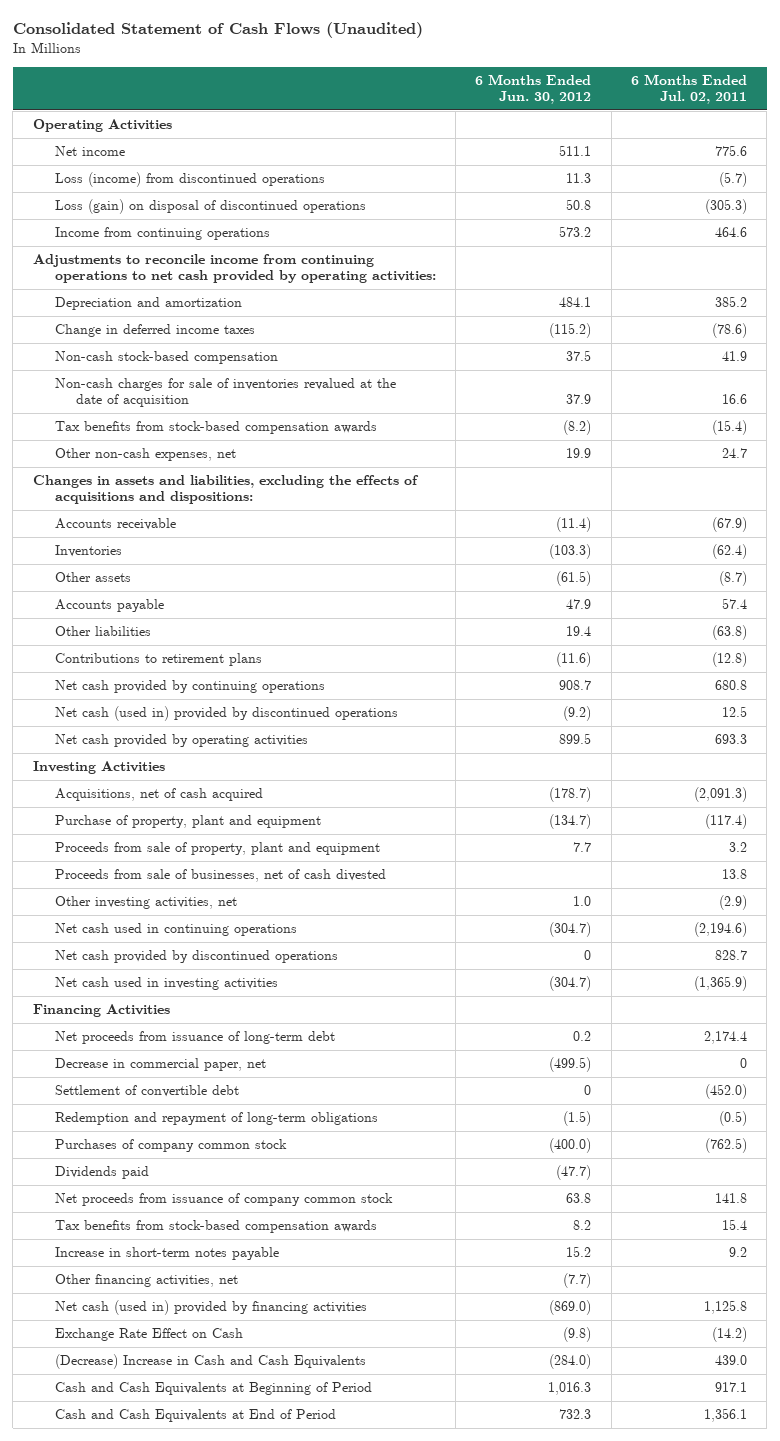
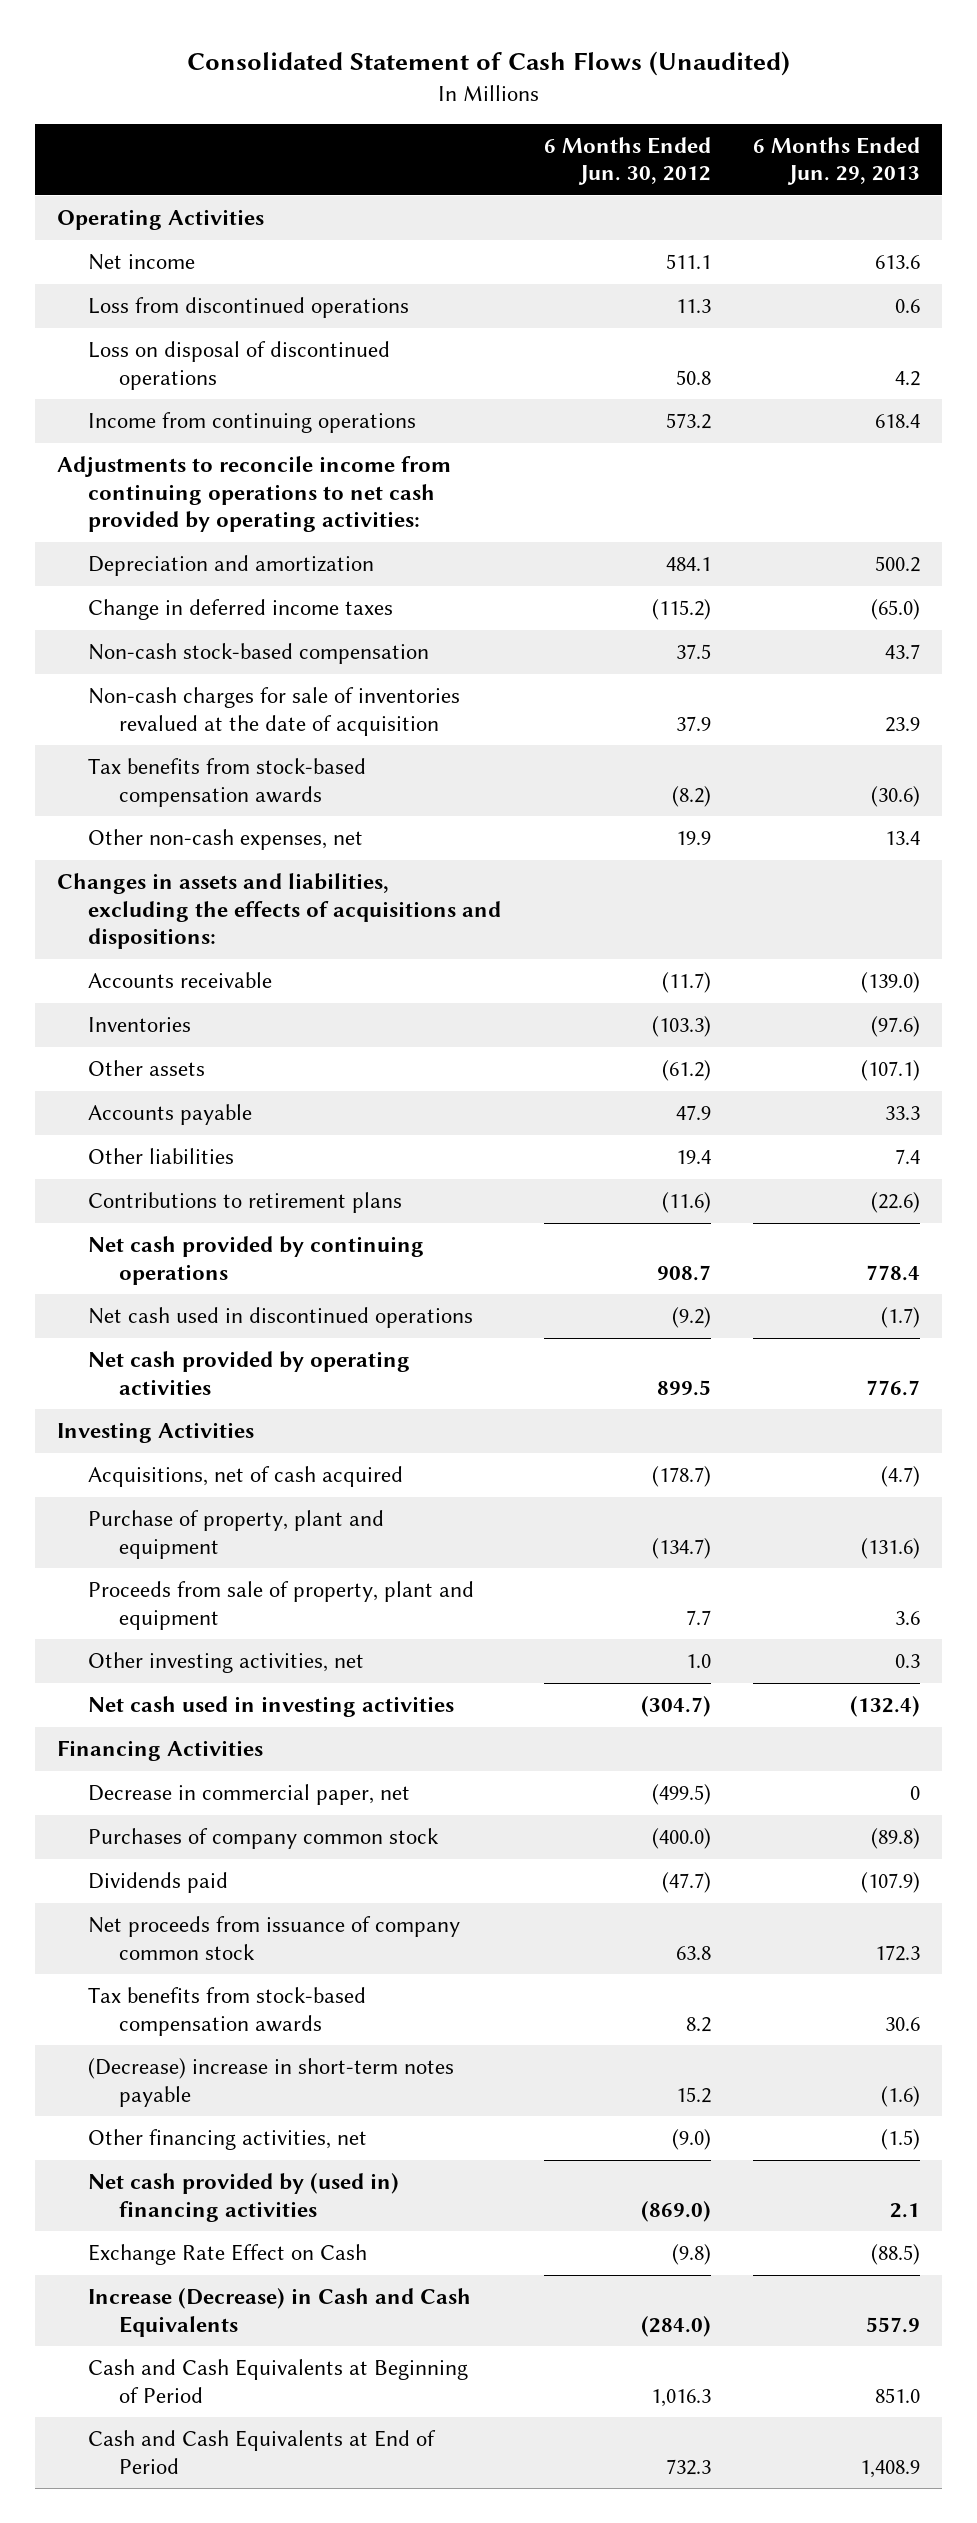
[630,73,747,104] 6 Months Ended Jul. 02, 2011 -> none
none -> [753,136,921,186] 6 Months Ended Jun. 29, 2013
[54,172,325,188] Loss (income) from discontinued operations -> [87,297,409,319] Loss from discontinued operations
[54,199,366,215] Loss (gain) on disposal of discontinued operations -> [87,341,390,390] Loss on disposal of discontinued operations
[556,517,592,533] (11.4) -> [661,972,711,994] (11.7)
[556,571,592,587] (61.5) -> [661,1060,711,1082] (61.2)
[54,706,398,722] Net cash (used in) provided by discontinued operations -> [87,1307,473,1329] Net cash used in discontinued operations
[54,869,386,883] Proceeds from sale of businesses, net of cash divested -> none
[54,923,297,937] Net cash used in continuing operations -> none
[54,950,338,964] Net cash provided by discontinued operations -> none
[54,1031,335,1045] Net proceeds from issuance of long-term debt -> none
[54,1085,239,1098] Settlement of convertible debt -> none
[54,1112,378,1126] Redemption and repayment of long-term obligations -> none
[54,1247,279,1261] Increase in short-term notes payable -> [87,2058,454,2107] (Decrease) increase in short-term notes payable
[563,1273,592,1289] (7.7) -> [671,2129,711,2151] (9.0)
[54,1300,367,1316] Net cash (used in) provided by financing activities -> [87,2173,399,2222] Net cash provided by (used in) financing activities
[54,1354,366,1370] (Decrease) Increase in Cash and Cash Equivalents -> [87,2288,471,2337] Increase (Decrease) in Cash and Cash Equivalents

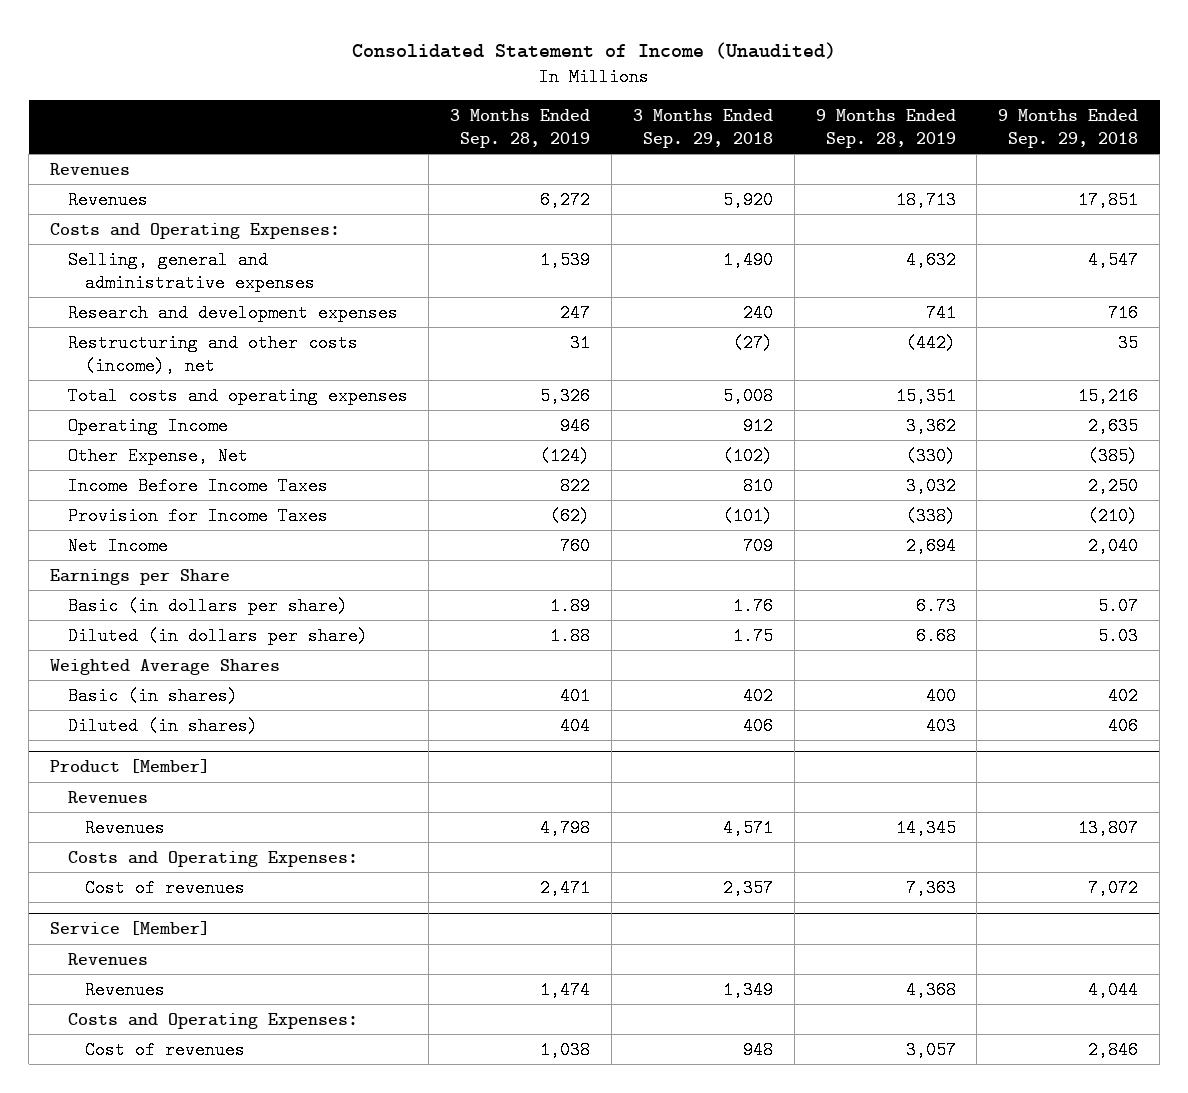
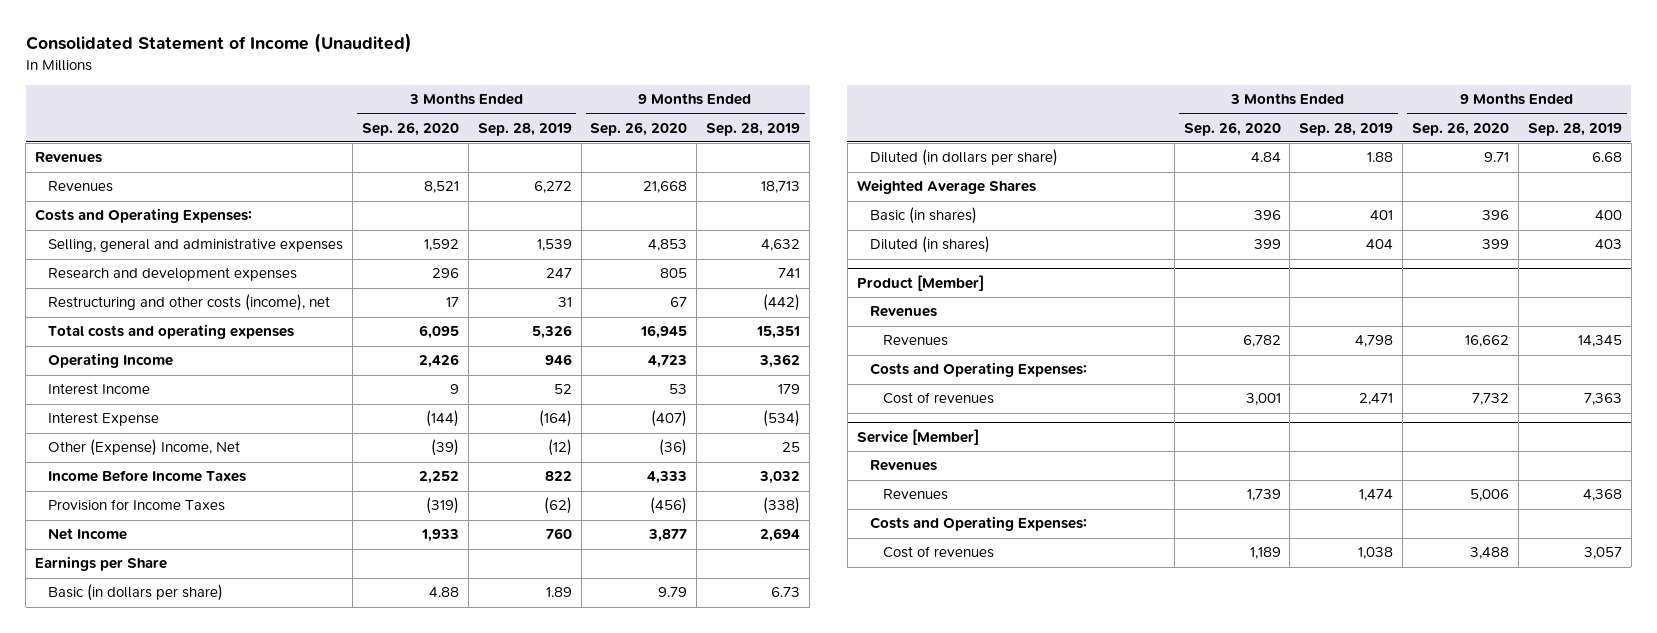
[632,108,773,149] 3 Months Ended Sep. 29, 2018 -> none
[998,108,1139,149] 9 Months Ended Sep. 29, 2018 -> none
none -> [361,121,459,136] Sep. 26, 2020
none -> [590,121,688,136] Sep. 26, 2020
none -> [48,383,151,396] Interest Income
none -> [48,412,160,427] Interest Expense
[67,446,248,465] Other Expense, Net -> [48,439,241,457] Other (Expense) Income, Net
[540,446,591,465] (124) -> [547,439,572,457] (12)
[905,446,956,465] (330) -> [782,442,801,453] 25

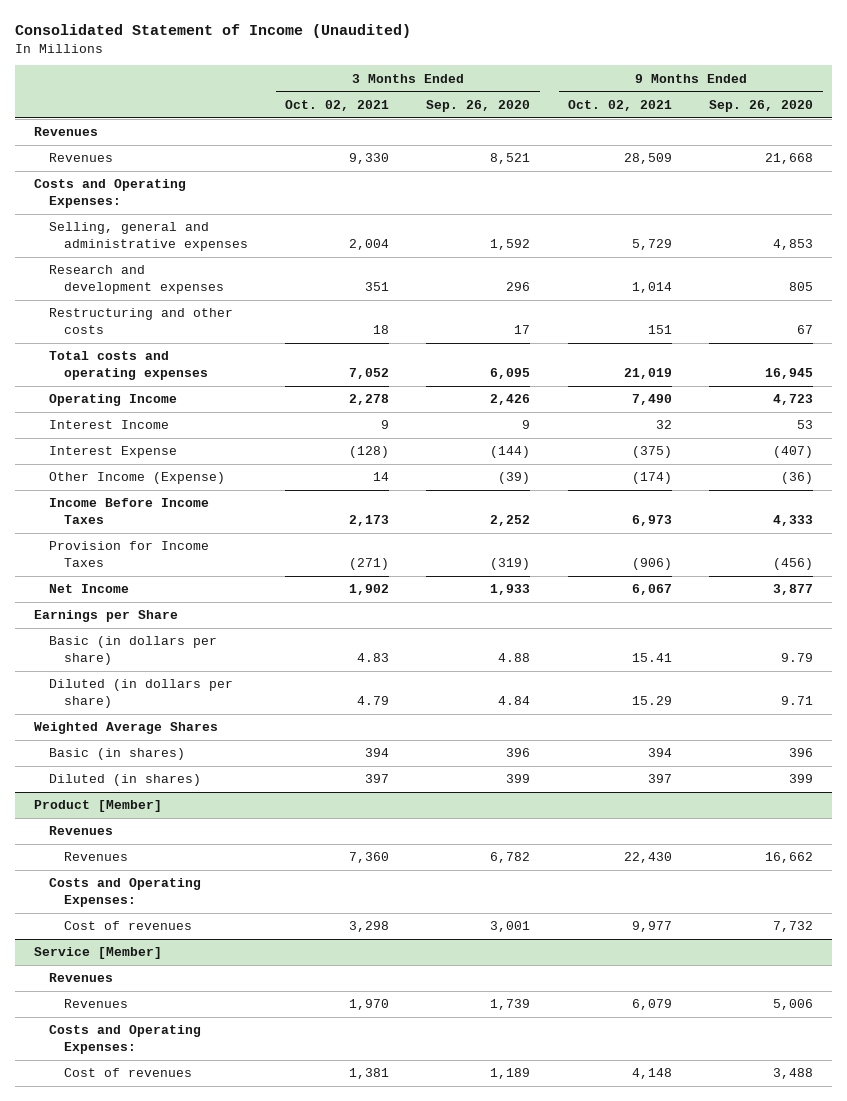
[477,122,572,136] Sep. 28, 2019 -> none
[706,122,801,136] Sep. 28, 2019 -> none
none -> [284,99,389,111] Oct. 02, 2021
none -> [567,99,672,111] Oct. 02, 2021
[48,294,331,312] Restructuring and other costs (income), net -> [48,308,233,334] Restructuring and other costs
[48,439,241,457] Other (Expense) Income, Net -> [48,472,225,485] Other Income (Expense)

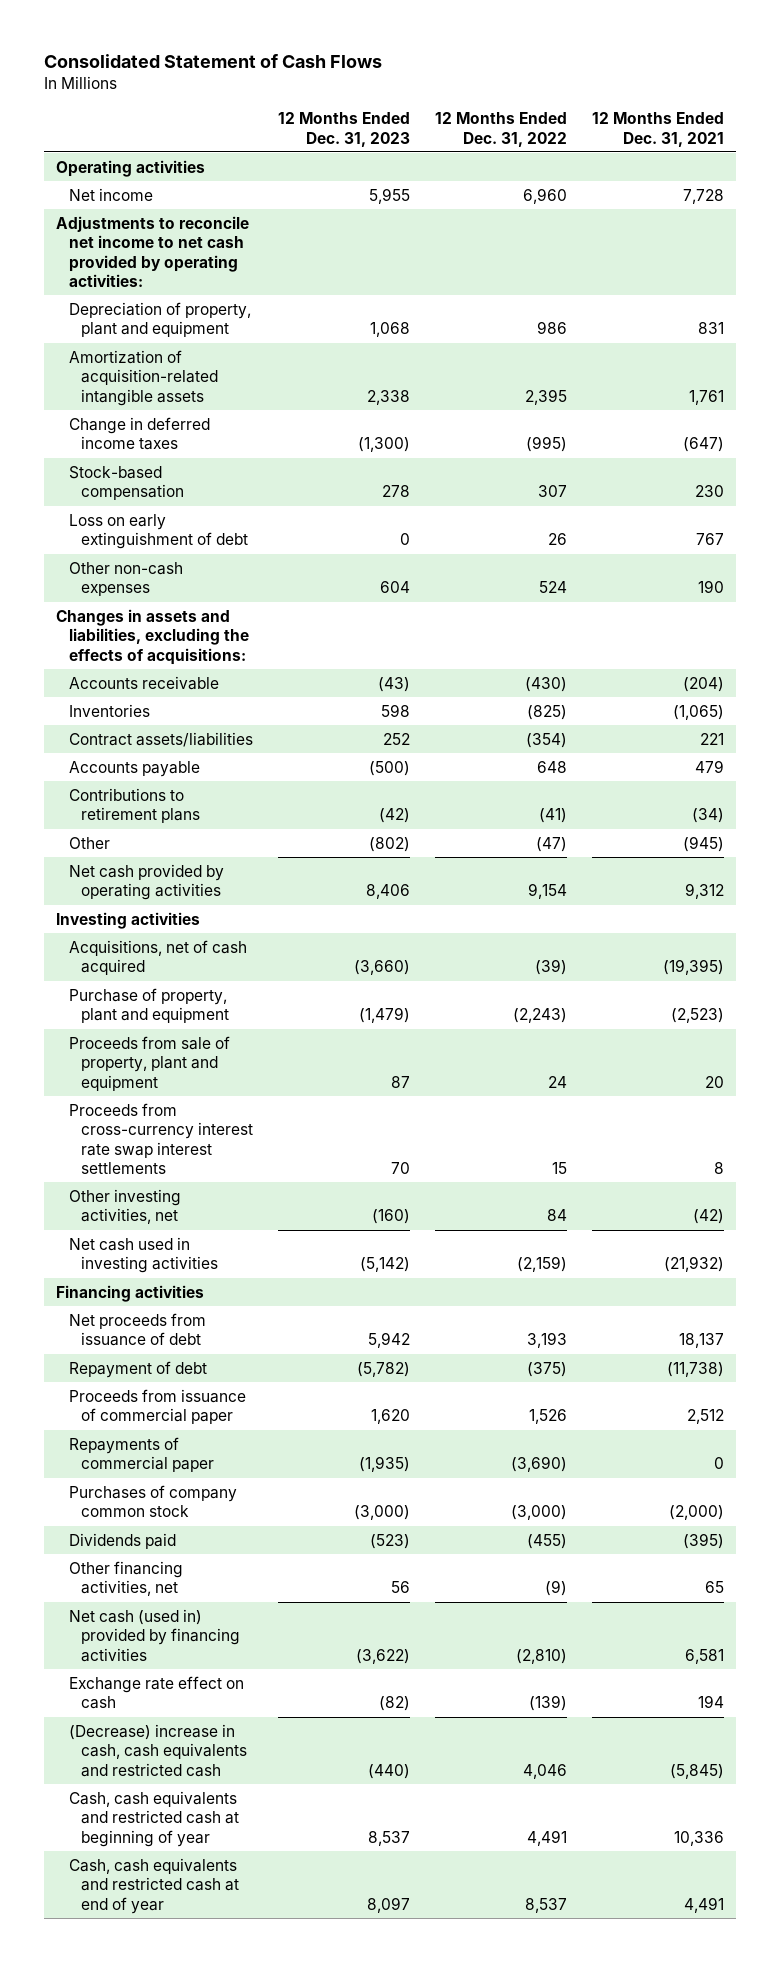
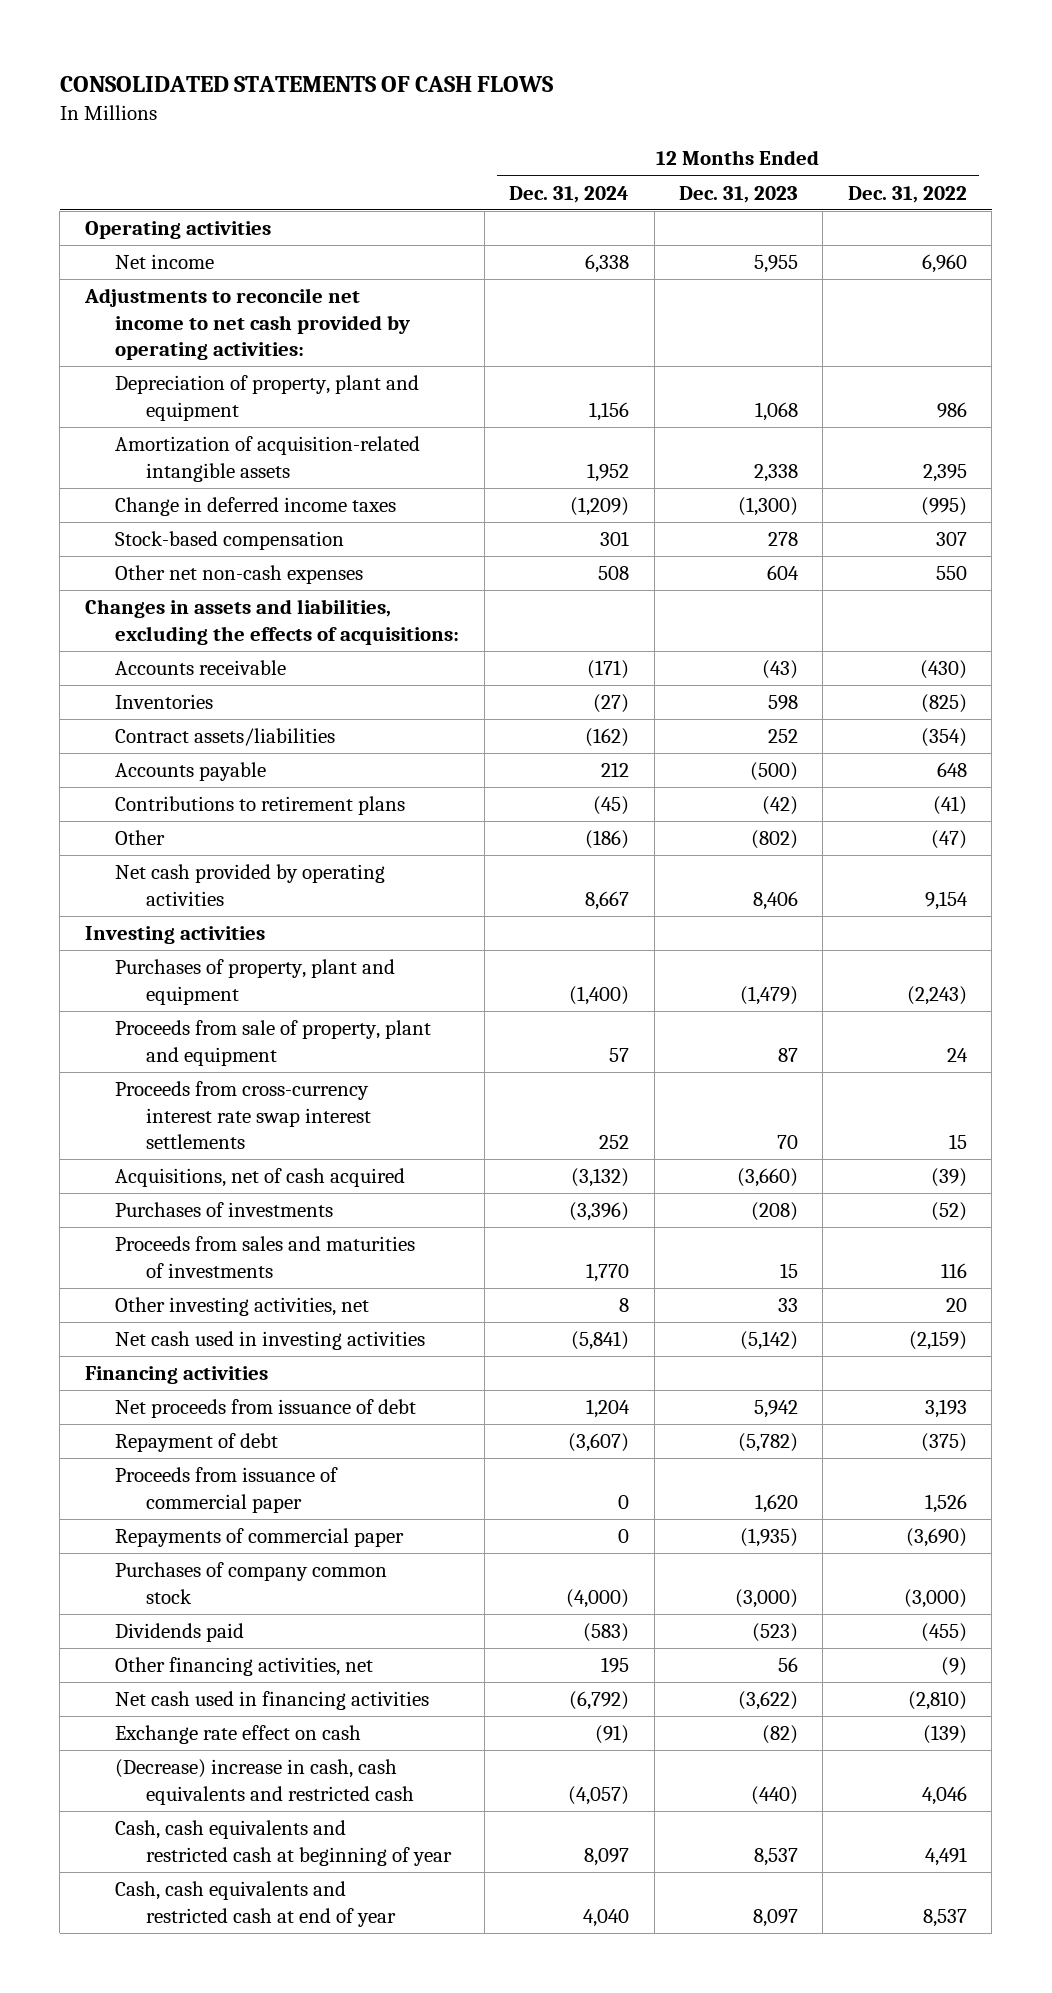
[43,53,382,68] Consolidated Statement of Cash Flows -> [59,76,553,93] CONSOLIDATED STATEMENTS OF CASH FLOWS
[591,112,724,147] 12 Months Ended Dec. 31, 2021 -> none
none -> [509,185,630,203] Dec. 31, 2024
[68,513,248,550] Loss on early extinguishment of debt -> none
[68,561,183,597] Other non-cash expenses -> [115,565,364,585] Other net non-cash expenses
[538,581,567,594] 524 -> [935,566,967,581] 550
[68,987,229,1024] Purchase of property, plant and equipment -> [115,959,396,1005] Purchases of property, plant and equipment
[68,939,247,976] Acquisitions, net of cash acquired -> [115,1168,406,1188] Acquisitions, net of cash acquired
none -> [115,1202,334,1218] Purchases of investments
none -> [115,1236,416,1278] Proceeds from sales and maturities of investments
[371,1209,410,1225] (160) -> [777,1298,798,1313] 33
[546,1209,567,1222] 84 -> [945,1298,967,1313] 20
[68,1608,240,1662] Net cash (used in) provided by financing activities -> [115,1691,430,1711] Net cash used in financing activities

